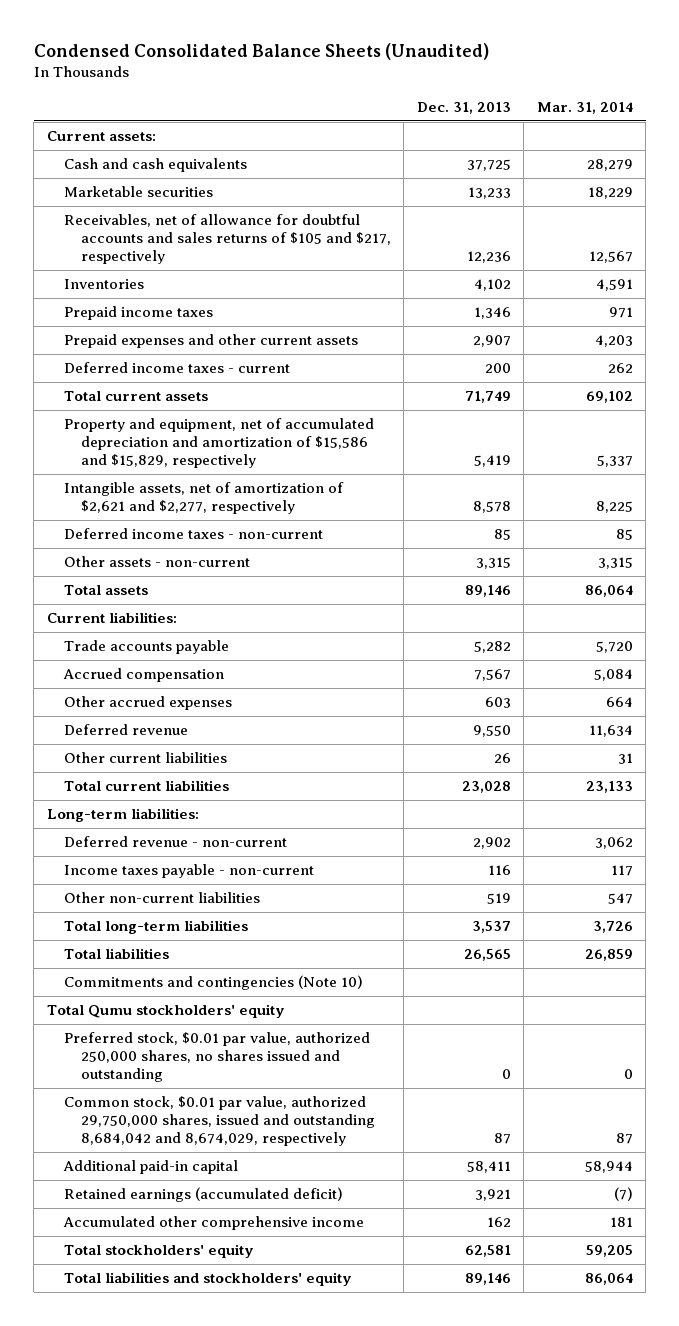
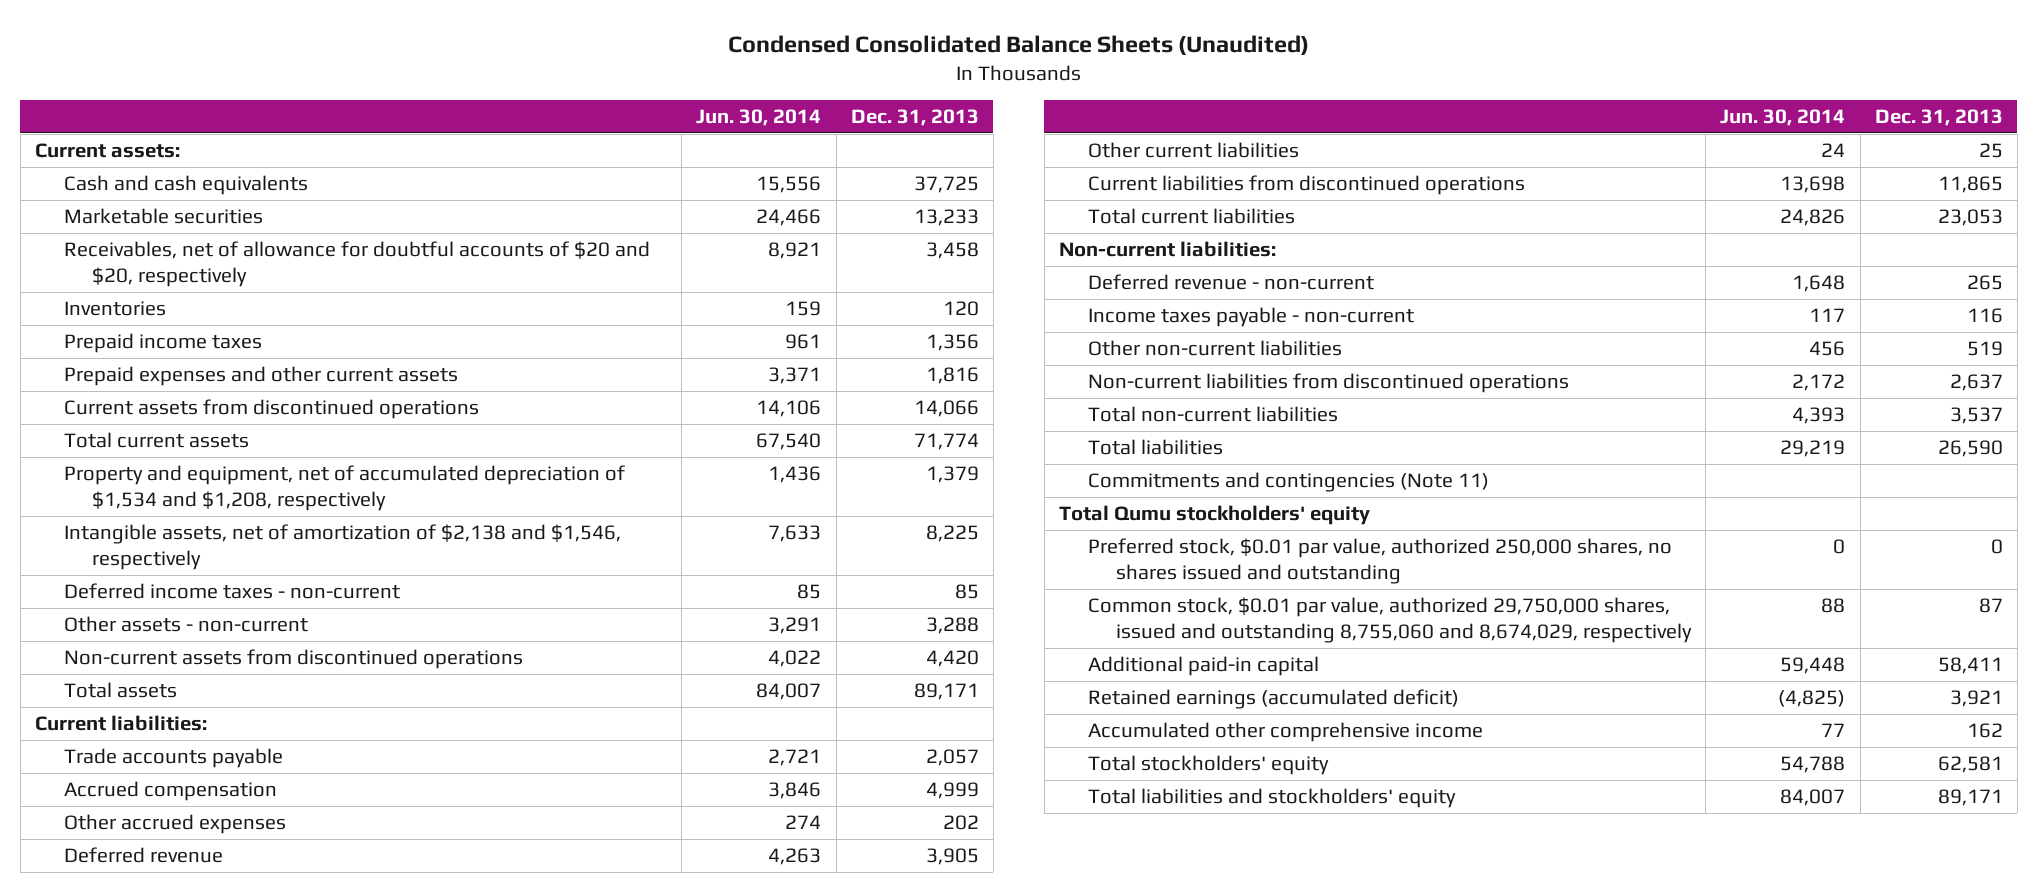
[536,101,633,114] Mar. 31, 2014 -> none
none -> [696,109,822,127] Jun. 30, 2014
[63,362,290,374] Deferred income taxes - current -> none
[63,214,391,265] Receivables, net of allowance for doubtful accounts and sales returns of $105 and $217, respectively -> [63,241,650,287] Receivables, net of allowance for doubtful accounts of $20 and $20, respectively
[466,251,511,264] 12,236 -> [925,242,979,260] 3,458
[473,279,511,292] 4,102 -> [942,301,979,317] 120
[473,307,511,320] 1,346 -> [925,334,979,352] 1,356
[472,335,511,348] 2,907 -> [925,367,979,385] 1,816
none -> [63,399,479,420] Current assets from discontinued operations
[464,391,511,404] 71,749 -> [913,433,979,451] 71,774
[63,418,374,469] Property and equipment, net of accumulated depreciation and amortization of $15,586 and $15,829, respectively -> [63,465,625,511] Property and equipment, net of accumulated depreciation of $1,534 and $1,208, respectively
[473,455,511,468] 5,419 -> [925,466,979,484] 1,379
[63,482,344,515] Intangible assets, net of amortization of $2,621 and $2,277, respectively -> [63,524,621,570] Intangible assets, net of amortization of $2,138 and $1,546, respectively
[472,501,511,514] 8,578 -> [925,525,979,543] 8,225
[475,557,511,570] 3,315 -> [925,617,979,635] 3,288
none -> [63,649,523,670] Non-current assets from discontinued operations
[464,585,511,598] 89,146 -> [913,683,979,701] 89,171
[473,641,511,654] 5,282 -> [925,749,979,767] 2,057
[473,669,511,682] 7,567 -> [925,782,979,800] 4,999
[484,697,511,709] 603 -> [942,815,979,831] 202
[472,725,511,738] 9,550 -> [925,848,979,866] 3,905
[493,753,511,764] 26 -> [1978,143,2003,159] 25
none -> [1087,175,1525,196] Current liabilities from discontinued operations
[461,781,511,794] 23,028 -> [1937,209,2003,227] 23,053
[46,808,199,823] Long-term liabilities: -> [1058,241,1276,258] Non-current liabilities:
[472,837,511,850] 2,902 -> [1966,275,2003,291] 265
none -> [1087,373,1569,394] Non-current liabilities from discontinued operations
[63,920,248,935] Total long-term liabilities -> [1087,406,1338,423] Total non-current liabilities
[463,949,511,962] 26,565 -> [1937,440,2003,458] 26,590
[63,975,363,991] Commitments and contingencies (Note 10) -> [1087,472,1489,493] Commitments and contingencies (Note 11)
[63,1096,375,1147] Common stock, $0.01 par value, authorized 29,750,000 shares, issued and outstanding 8,684,042 and 8,674,029, respectively -> [1087,597,1693,643] Common stock, $0.01 par value, authorized 29,750,000 shares, issued and outstanding 8,755,060 and 8,674,029, respectively
[464,1273,511,1286] 89,146 -> [1937,789,2003,807] 89,171

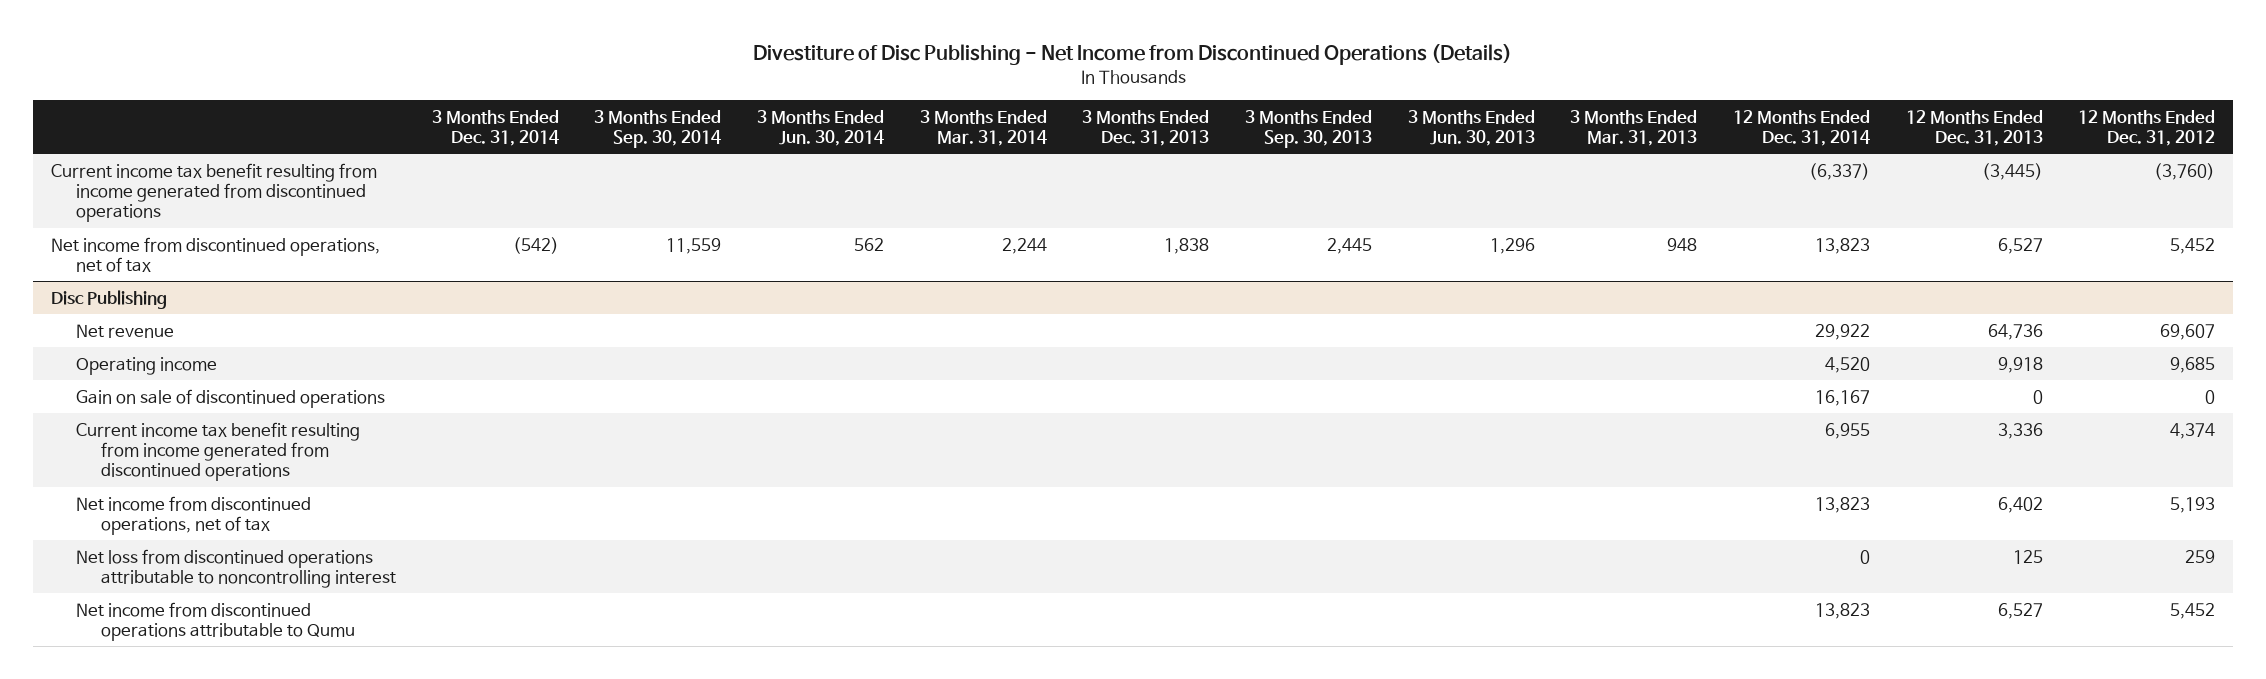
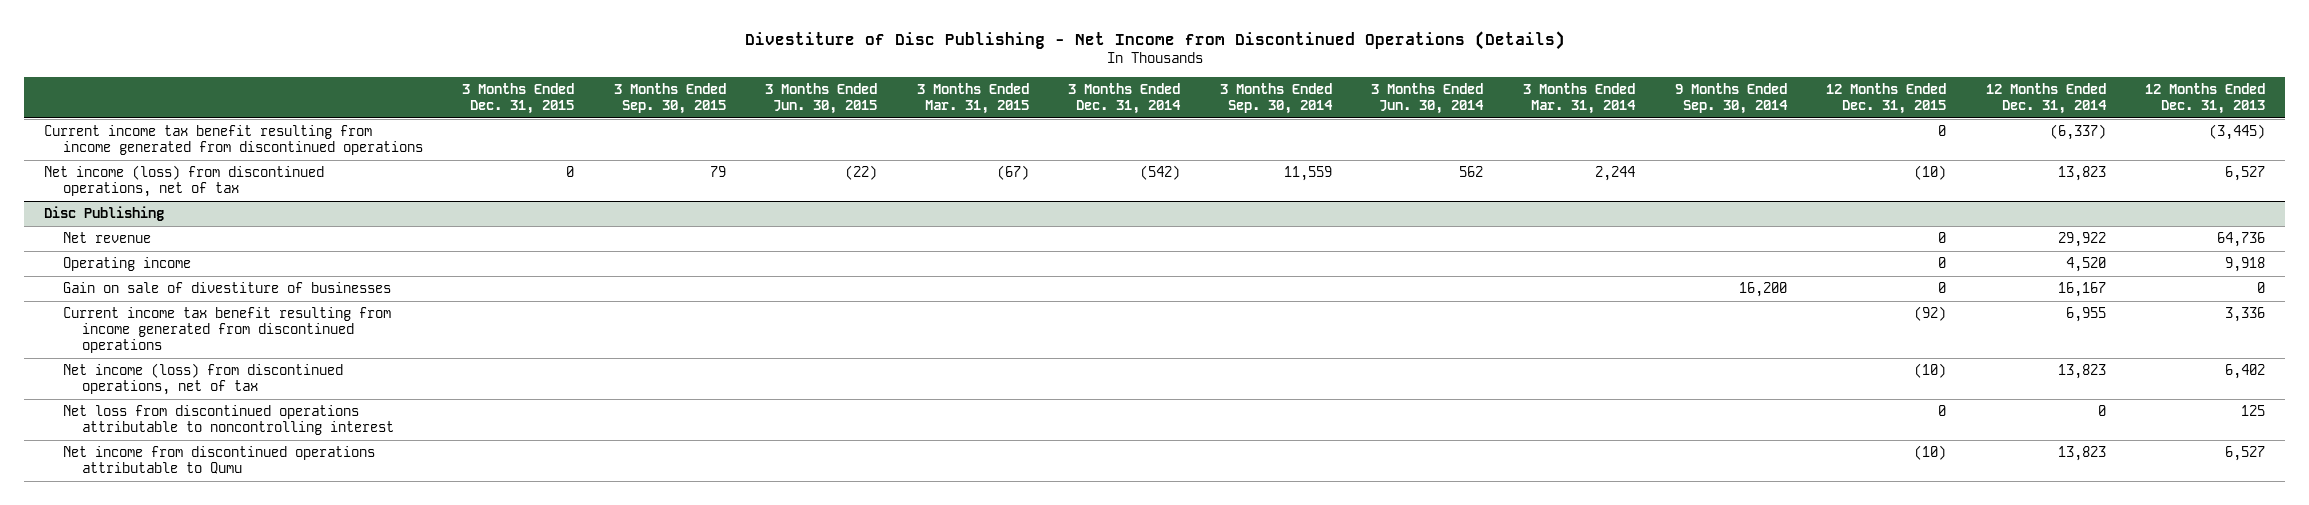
[1082,109,1210,146] 3 Months Ended Dec. 31, 2013 -> none
[1244,109,1372,148] 3 Months Ended Sep. 30, 2013 -> none
[1407,109,1535,146] 3 Months Ended Jun. 30, 2013 -> none
[1570,109,1698,146] 3 Months Ended Mar. 31, 2013 -> none
[2078,109,2216,146] 12 Months Ended Dec. 31, 2012 -> none
none -> [462,83,575,115] 3 Months Ended Dec. 31, 2015
none -> [613,83,726,115] 3 Months Ended Sep. 30, 2015
none -> [765,83,878,115] 3 Months Ended Jun. 30, 2015
none -> [916,83,1029,115] 3 Months Ended Mar. 31, 2015
none -> [1674,83,1788,115] 9 Months Ended Sep. 30, 2014
none -> [1826,83,1947,115] 12 Months Ended Dec. 31, 2015
[51,236,381,272] Net income from discontinued operations, net of tax -> [43,165,324,198] Net income (loss) from discontinued operations, net of tax
[76,388,386,408] Gain on sale of discontinued operations -> [62,282,391,294] Gain on sale of divestiture of businesses
[76,495,312,535] Net income from discontinued operations, net of tax -> [62,363,343,396] Net income (loss) from discontinued operations, net of tax

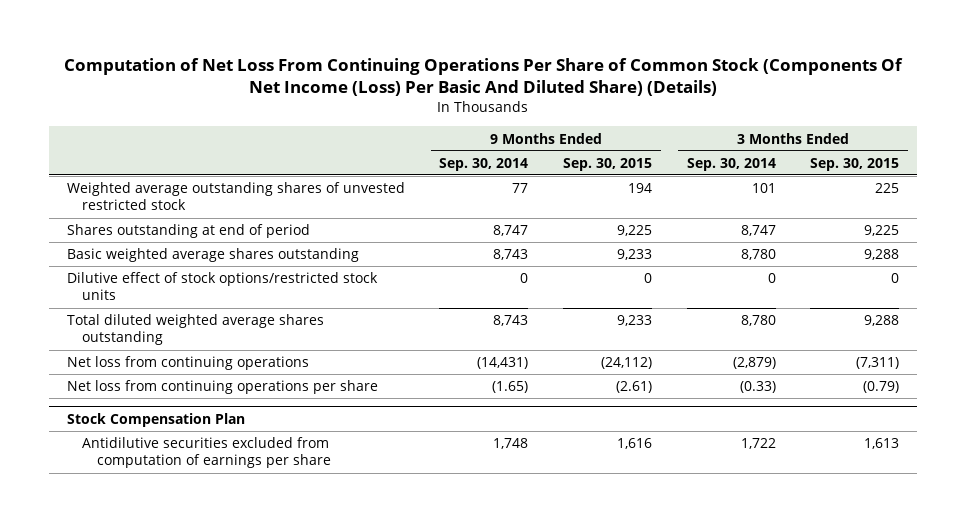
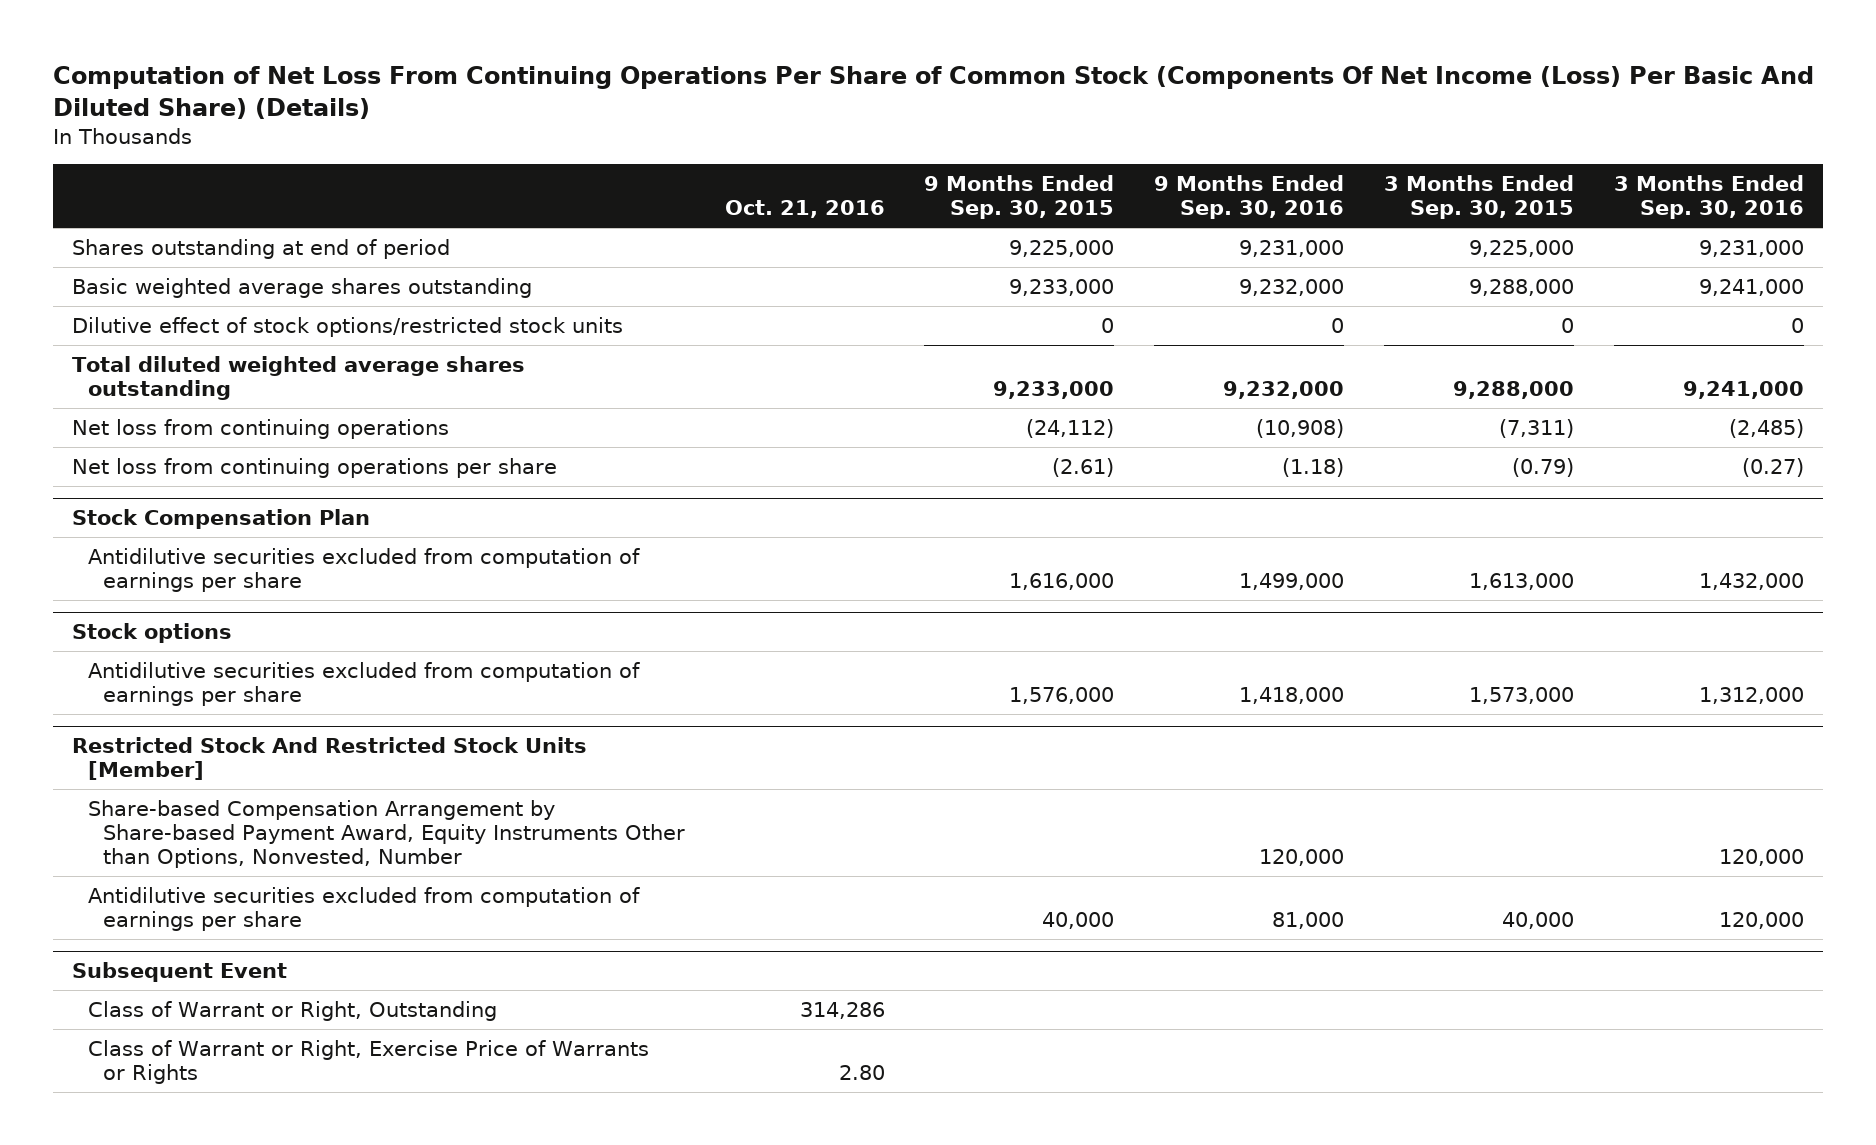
[439,157,529,171] Sep. 30, 2014 -> none
[686,157,776,171] Sep. 30, 2014 -> none
none -> [724,200,885,219] Oct. 21, 2016
none -> [1154,175,1345,220] 9 Months Ended Sep. 30, 2016
none -> [1613,175,1804,220] 3 Months Ended Sep. 30, 2016
[66,182,405,211] Weighted average outstanding shares of unvested restricted stock -> none
[617,225,653,237] 9,225 -> [1009,240,1115,258] 9,225,000
[864,225,900,237] 9,225 -> [1468,240,1574,258] 9,225,000
[617,249,653,261] 9,233 -> [1009,279,1115,297] 9,233,000
[864,249,900,261] 9,288 -> [1468,279,1574,297] 9,288,000
[617,315,653,327] 9,233 -> [993,381,1115,400] 9,233,000
[864,315,900,327] 9,288 -> [1452,381,1574,400] 9,288,000
[617,438,653,450] 1,616 -> [1009,573,1115,591] 1,616,000
[864,438,900,450] 1,613 -> [1468,573,1574,591] 1,613,000
none -> [72,623,233,644] Stock options
none -> [87,662,640,707] Antidilutive securities excluded from computation of earnings per share
none -> [72,737,588,781] Restricted Stock And Restricted Stock Units [Member]
none -> [87,800,685,869] Share-based Compensation Arrangement by Share-based Payment Award, Equity Instruments Other than Options, Nonvested, Number
none -> [87,887,640,932] Antidilutive securities excluded from computation of earnings per share
none -> [72,962,288,983] Subsequent Event
none -> [87,1001,497,1022] Class of Warrant or Right, Outstanding
none -> [87,1040,649,1085] Class of Warrant or Right, Exercise Price of Warrants or Rights

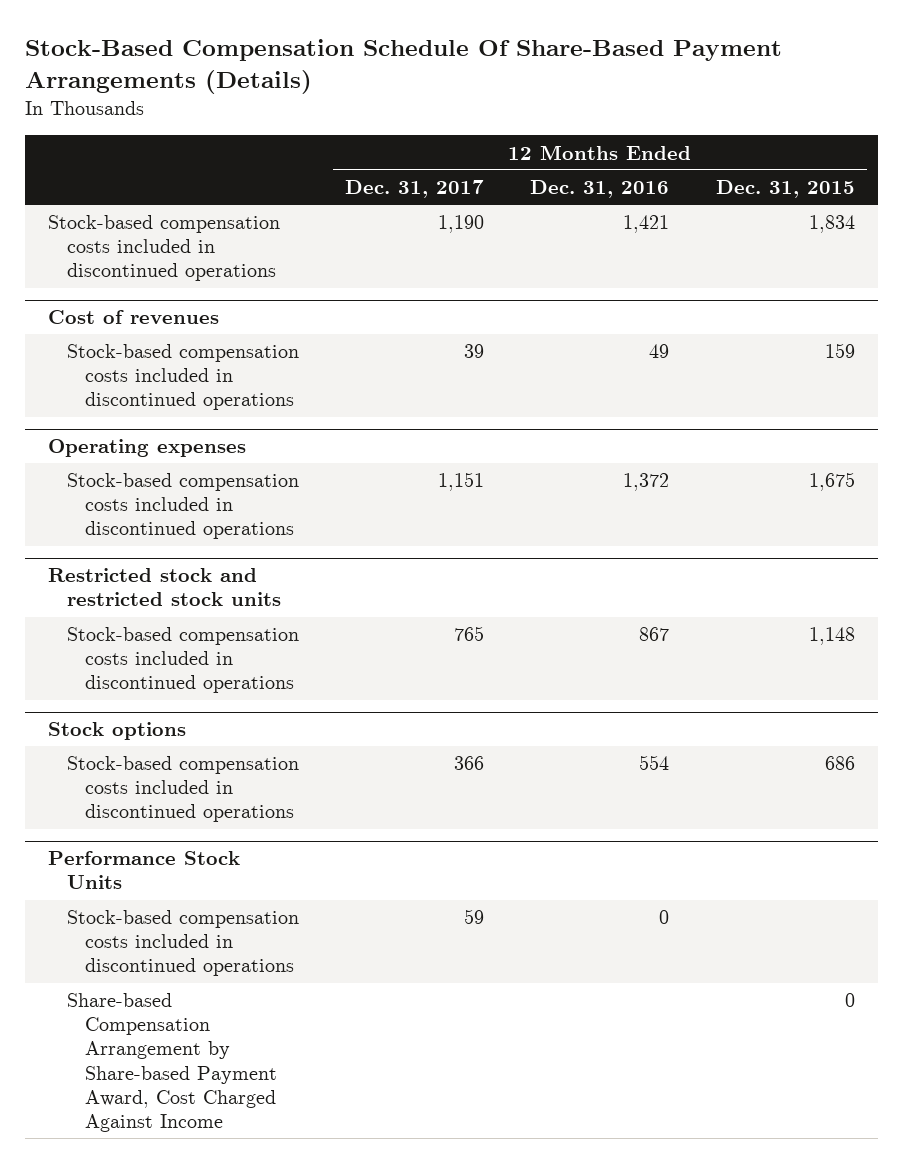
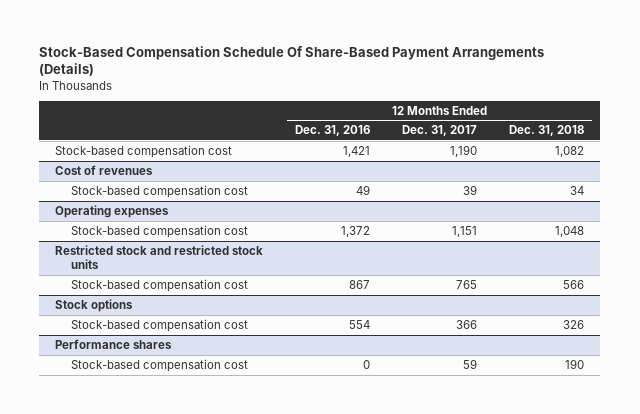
[715,180,855,199] Dec. 31, 2015 -> none
none -> [509,125,585,137] Dec. 31, 2018
[48,215,281,282] Stock-based compensation costs included in discontinued operations -> [55,144,233,158] Stock-based compensation cost
[66,344,299,411] Stock-based compensation costs included in discontinued operations -> [70,184,248,198] Stock-based compensation cost
[66,473,299,540] Stock-based compensation costs included in discontinued operations -> [70,224,248,238] Stock-based compensation cost
[66,627,299,694] Stock-based compensation costs included in discontinued operations -> [70,278,248,292] Stock-based compensation cost
[66,993,278,1132] Share-based Compensation Arrangement by Share-based Payment Award, Cost Charged Against Income -> none
[66,756,299,823] Stock-based compensation costs included in discontinued operations -> [70,318,248,332] Stock-based compensation cost
[48,851,241,890] Performance Stock Units -> [55,338,173,349] Performance shares
[66,910,299,977] Stock-based compensation costs included in discontinued operations -> [70,358,248,372] Stock-based compensation cost

